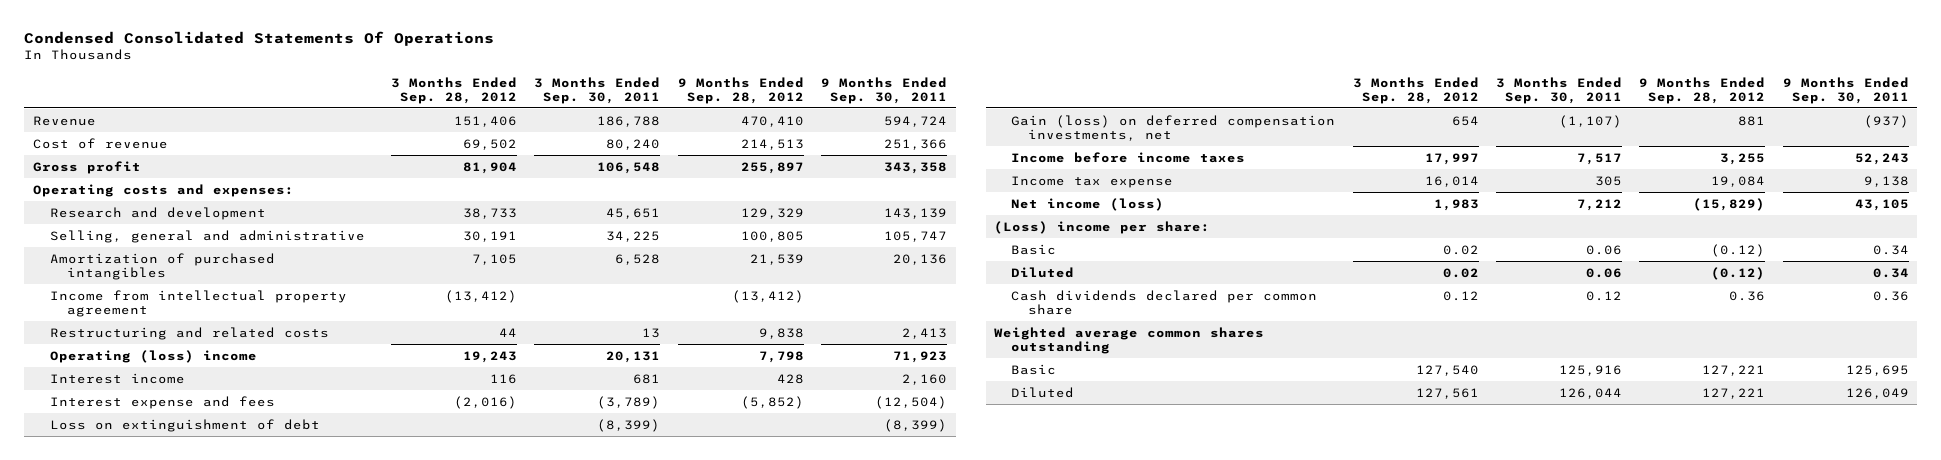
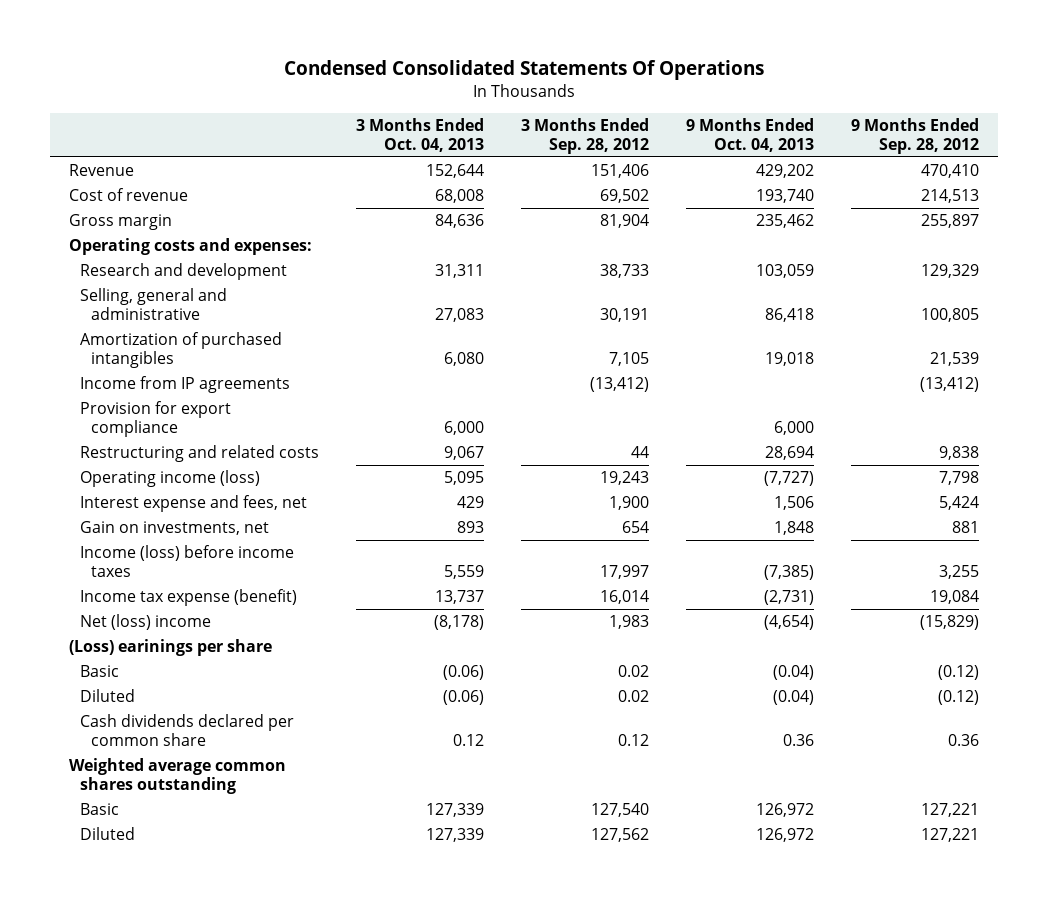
[534,76,661,104] 3 Months Ended Sep. 30, 2011 -> none
[820,76,947,104] 9 Months Ended Sep. 30, 2011 -> none
none -> [356,118,485,153] 3 Months Ended Oct. 04, 2013
none -> [686,118,815,153] 9 Months Ended Oct. 04, 2013
[32,160,141,174] Gross profit -> [68,214,172,231] Gross margin
[49,289,347,317] Income from intellectual property agreement -> [80,376,291,394] Income from IP agreements
none -> [80,401,232,438] Provision for export compliance
[49,372,185,384] Interest income -> none
[49,418,320,432] Loss on extinguishment of debt -> none
[49,349,257,363] Operating (loss) income -> [80,470,261,488] Operating income (loss)
[49,395,275,409] Interest expense and fees -> [80,495,308,513] Interest expense and fees, net
[453,395,517,409] (2,016) -> [609,496,650,511] 1,900
[740,395,804,409] (5,852) -> [939,496,980,511] 5,424
[1011,114,1336,141] Gain (loss) on deferred compensation investments, net -> [80,521,270,536] Gain on investments, net
[1011,151,1246,163] Income before income taxes -> [80,545,295,578] Income (loss) before income taxes
[1011,175,1174,188] Income tax expense -> [80,589,298,607] Income tax expense (benefit)
[1011,197,1165,211] Net income (loss) -> [80,614,212,631] Net (loss) income
[994,220,1211,234] (Loss) income per share: -> [68,639,272,657] (Loss) earinings per share
[1415,387,1479,399] 127,561 -> [591,828,650,843] 127,562

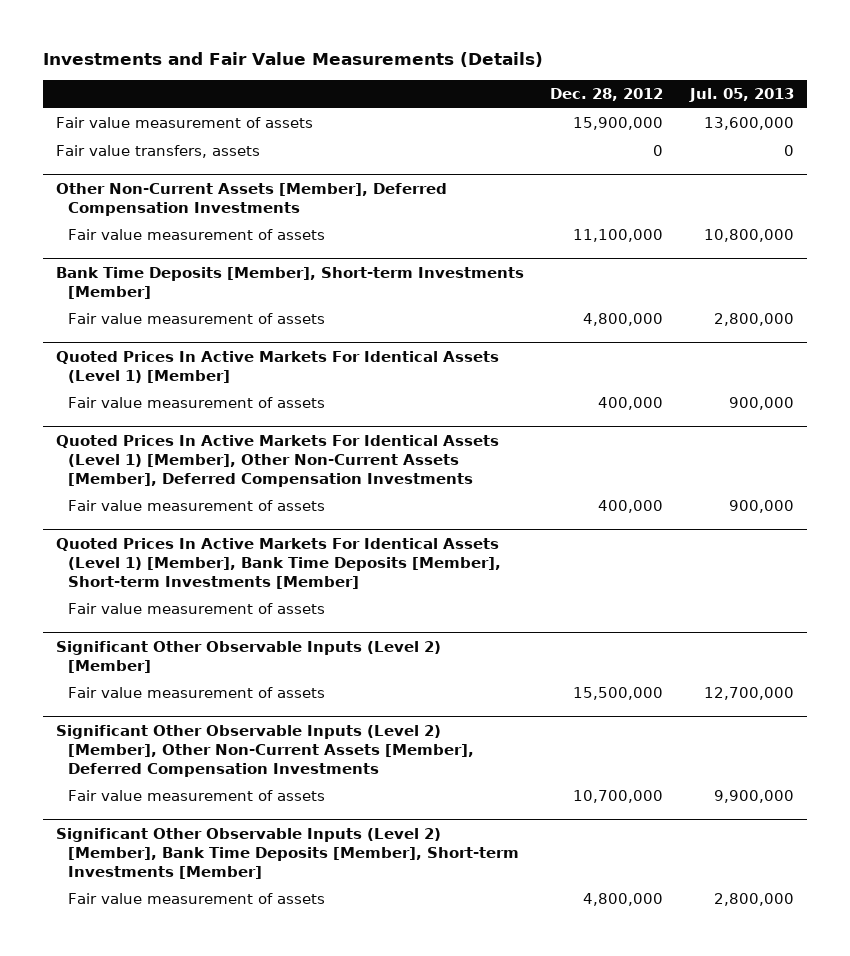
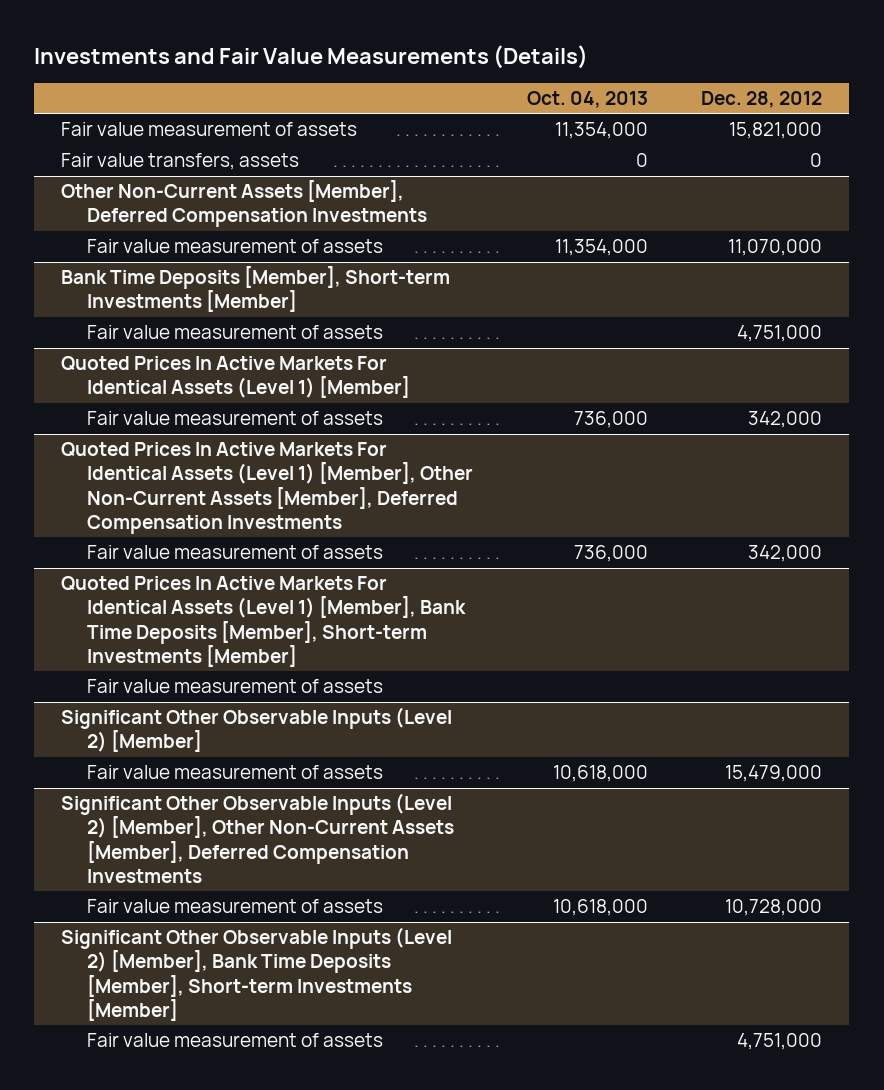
[688,88,794,103] Jul. 05, 2013 -> none
none -> [526,90,648,108] Oct. 04, 2013
[573,117,664,131] 15,900,000 -> [729,122,823,140] 15,821,000
[573,229,664,243] 11,100,000 -> [728,239,823,257] 11,070,000
[583,313,664,327] 4,800,000 -> [737,325,823,343] 4,751,000
[598,397,664,411] 400,000 -> [748,411,823,429] 342,000
[598,500,664,514] 400,000 -> [748,545,823,563] 342,000
[573,687,664,701] 15,500,000 -> [725,765,823,783] 15,479,000
[573,790,664,804] 10,700,000 -> [725,899,823,917] 10,728,000
[583,893,664,907] 4,800,000 -> [737,1033,823,1051] 4,751,000

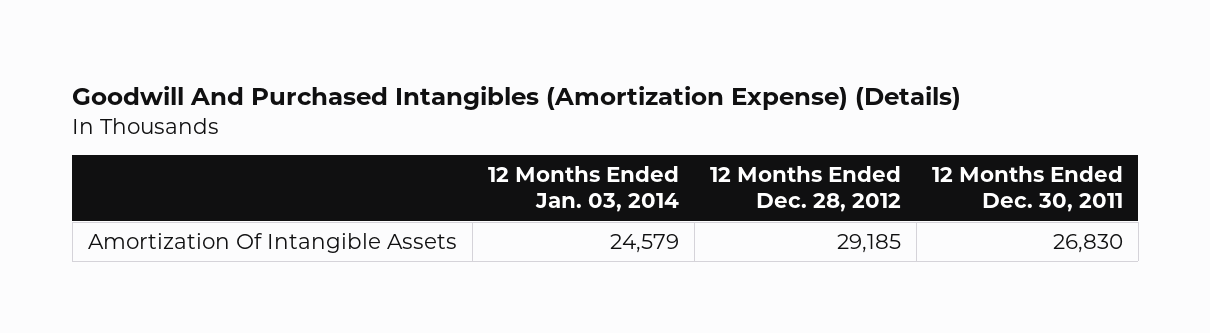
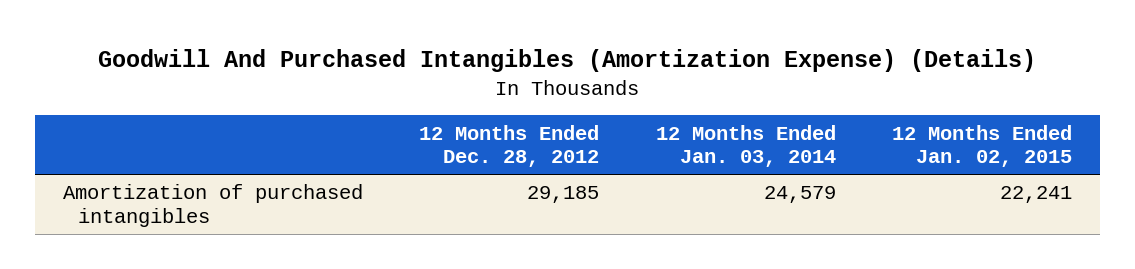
[931,166,1123,213] 12 Months Ended Dec. 30, 2011 -> none
none -> [891,124,1072,168] 12 Months Ended Jan. 02, 2015
[87,233,457,254] Amortization Of Intangible Assets -> [63,184,364,228] Amortization of purchased intangibles

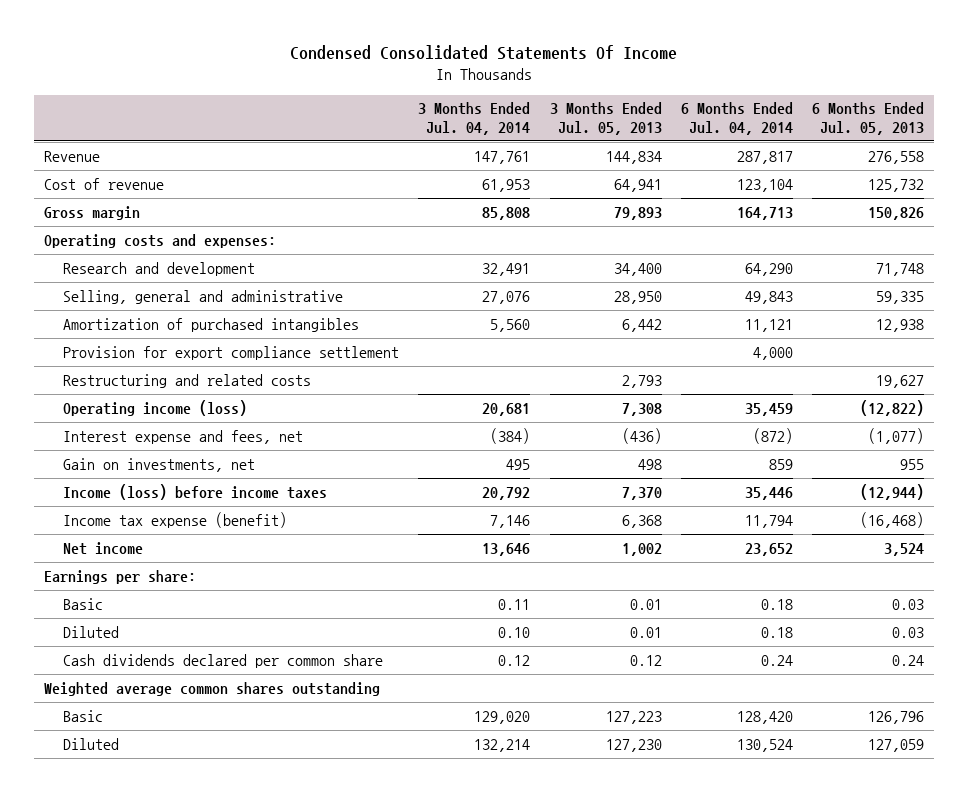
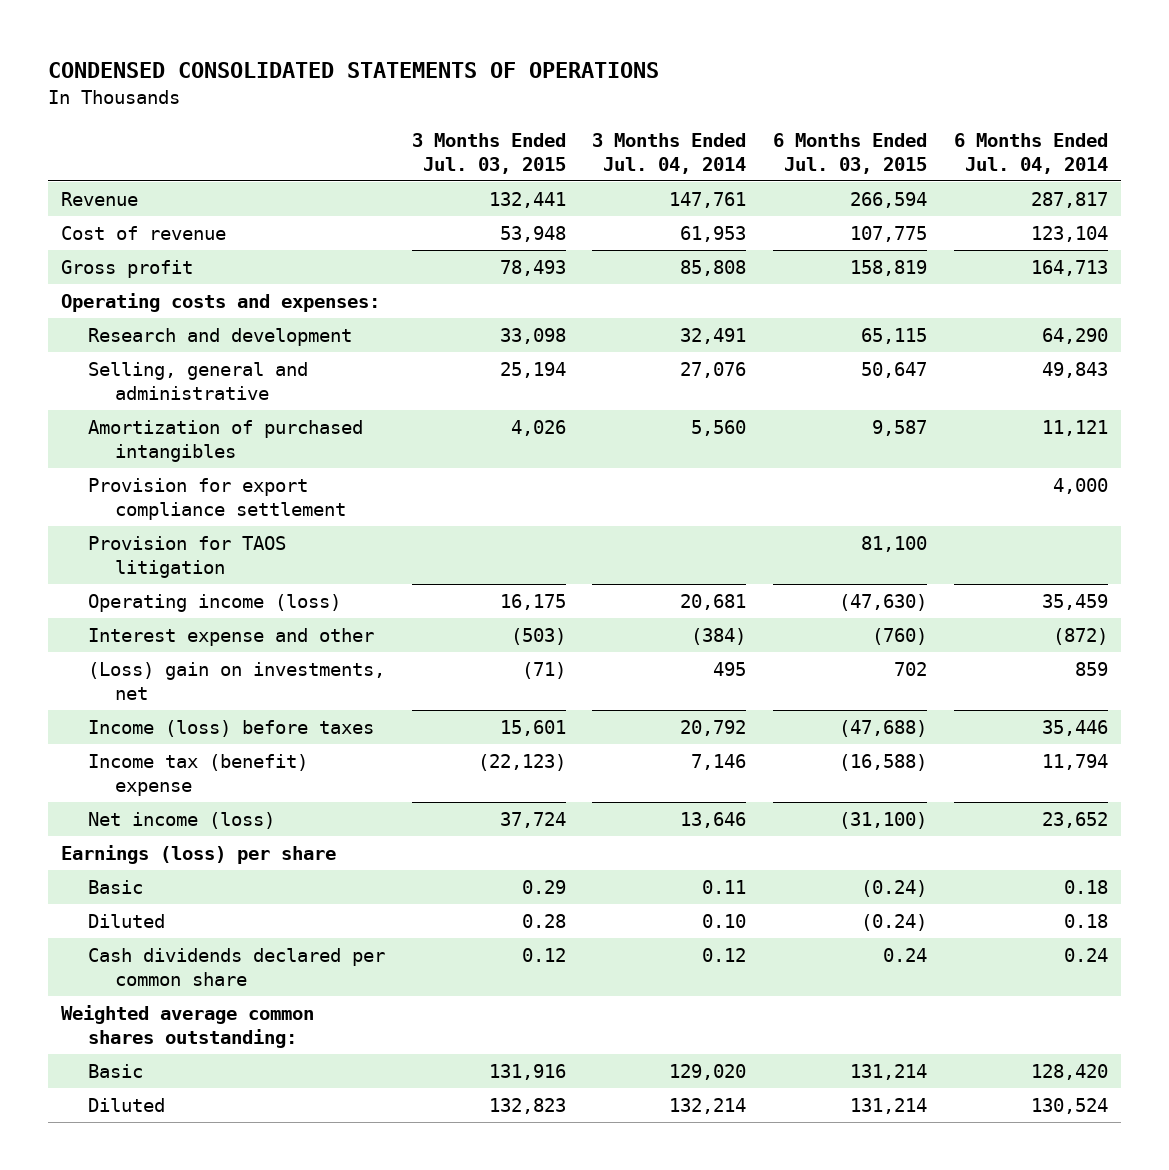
[290,45,678,61] Condensed Consolidated Statements Of Income -> [47,61,659,78] CONDENSED CONSOLIDATED STATEMENTS OF OPERATIONS
[549,102,662,136] 3 Months Ended Jul. 05, 2013 -> none
[812,102,925,136] 6 Months Ended Jul. 05, 2013 -> none
none -> [411,132,566,174] 3 Months Ended Jul. 03, 2015
none -> [773,132,928,174] 6 Months Ended Jul. 03, 2015
[43,205,140,220] Gross margin -> [61,259,194,278] Gross profit
[62,373,311,388] Restructuring and related costs -> none
none -> [88,535,287,578] Provision for TAOS litigation
[62,429,303,444] Interest expense and fees, net -> [88,627,375,646] Interest expense and other
[62,457,255,472] Gain on investments, net -> [88,661,386,700] (Loss) gain on investments, net
[62,483,327,500] Income (loss) before income taxes -> [88,719,375,737] Income (loss) before taxes
[62,511,287,528] Income tax expense (benefit) -> [88,753,309,796] Income tax (benefit) expense
[62,541,143,555] Net income -> [88,811,276,829] Net income (loss)
[43,569,196,584] Earnings per share: -> [61,844,337,864] Earnings (loss) per share
[43,681,380,696] Weighted average common shares outstanding -> [61,1004,315,1048] Weighted average common shares outstanding:

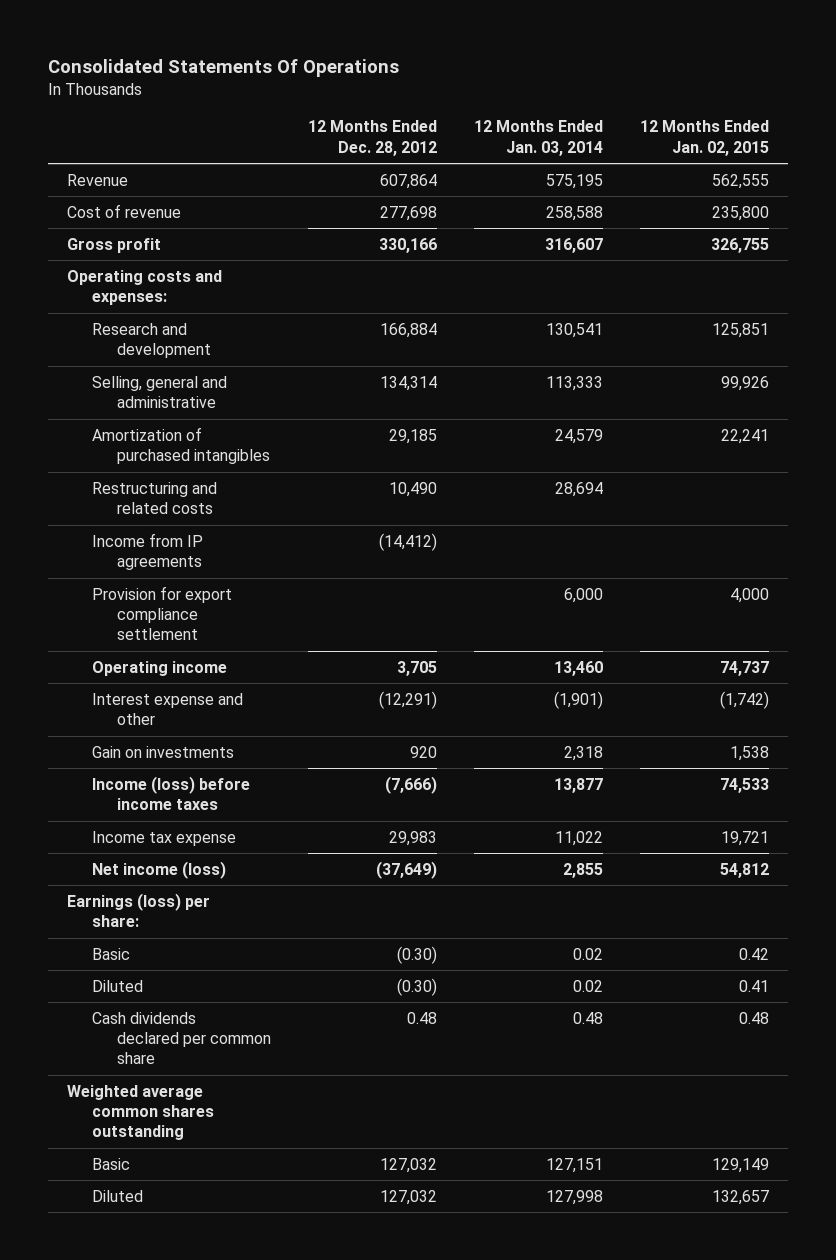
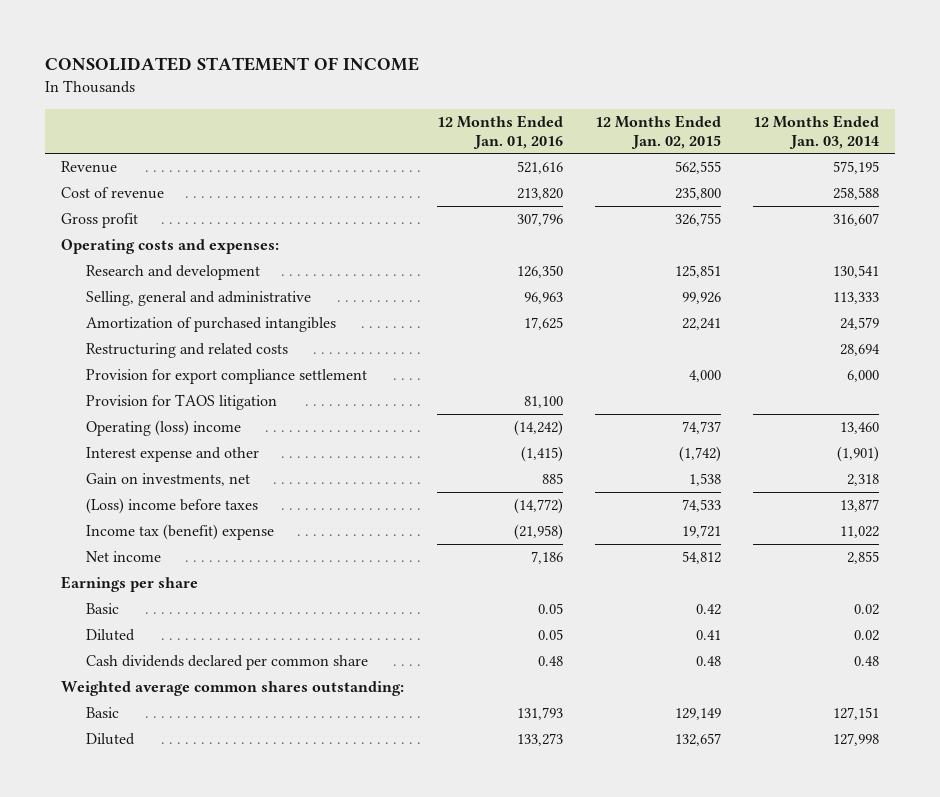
[48,59,400,78] Consolidated Statements Of Operations -> [45,57,420,72] CONSOLIDATED STATEMENT OF INCOME
[308,120,438,156] 12 Months Ended Dec. 28, 2012 -> none
none -> [436,114,563,149] 12 Months Ended Jan. 01, 2016
[92,532,204,571] Income from IP agreements -> none
none -> [86,394,278,411] Provision for TAOS litigation
[92,660,228,676] Operating income -> [86,420,242,437] Operating (loss) income
[92,745,235,758] Gain on investments -> [86,473,251,487] Gain on investments, net
[92,775,251,811] Income (loss) before income taxes -> [86,498,259,515] (Loss) income before taxes
[92,830,237,846] Income tax expense -> [86,524,275,541] Income tax (benefit) expense
[92,860,227,879] Net income (loss) -> [86,551,162,563] Net income
[66,892,210,928] Earnings (loss) per share: -> [61,576,199,593] Earnings per share
[66,1084,215,1141] Weighted average common shares outstanding -> [61,681,405,697] Weighted average common shares outstanding:

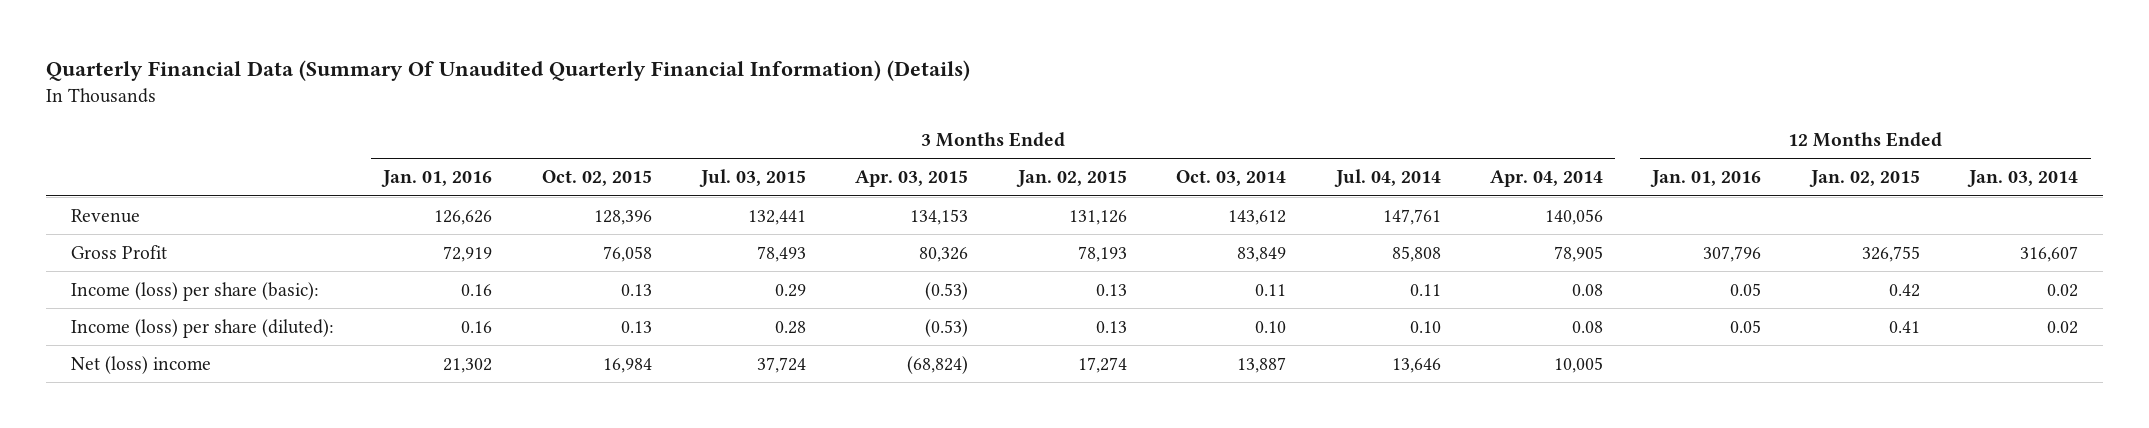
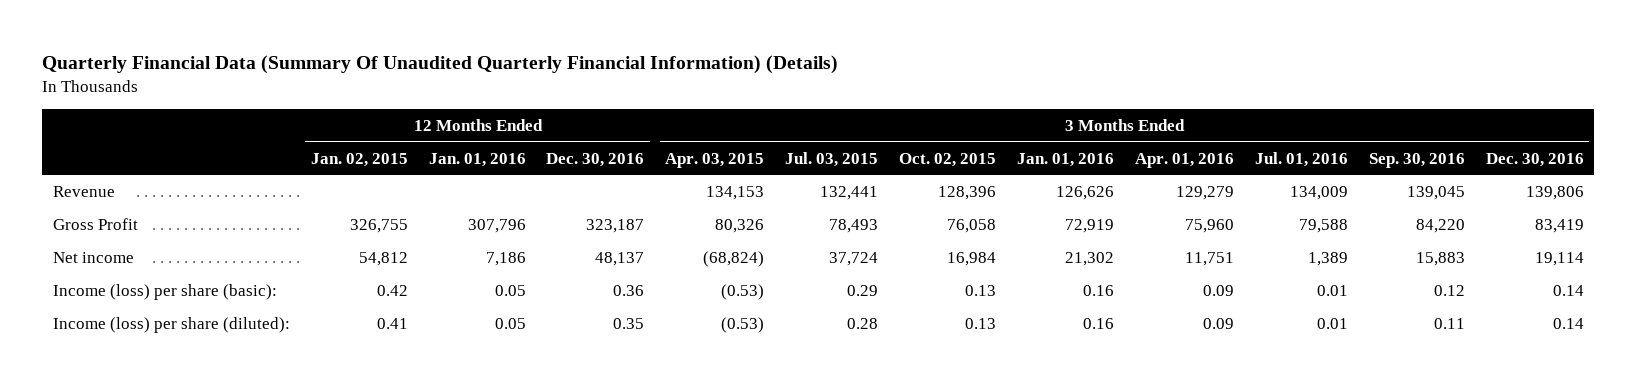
[1015,170,1127,188] Jan. 02, 2015 -> none
[1176,170,1287,187] Oct. 03, 2014 -> none
[1333,169,1441,188] Jul. 04, 2014 -> none
[1489,170,1603,188] Apr. 04, 2014 -> none
[1967,170,2079,188] Jan. 03, 2014 -> none
none -> [546,152,645,167] Dec. 30, 2016
none -> [1135,152,1235,168] Apr. 01, 2016
none -> [1254,151,1348,167] Jul. 01, 2016
none -> [1368,152,1465,168] Sep. 30, 2016
none -> [1485,152,1584,167] Dec. 30, 2016
none -> [52,251,134,263] Net income
[70,355,211,374] Net (loss) income -> none

